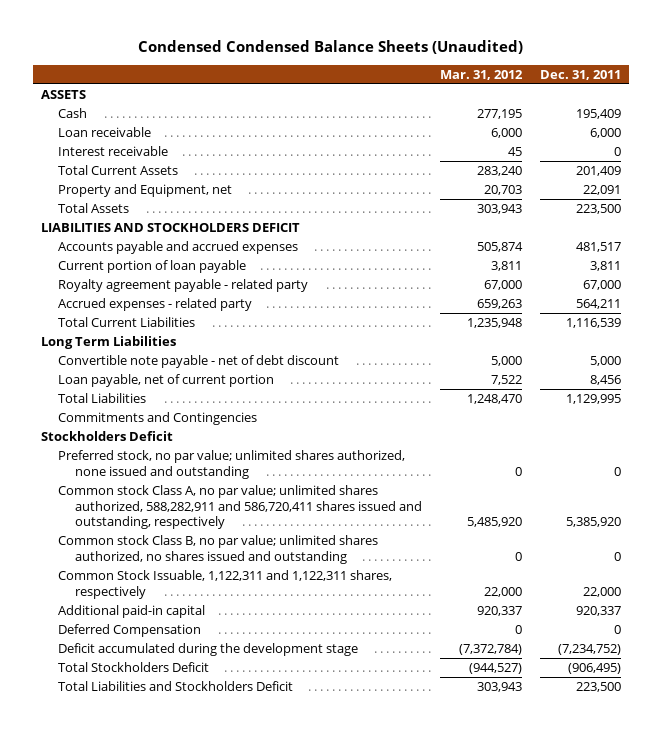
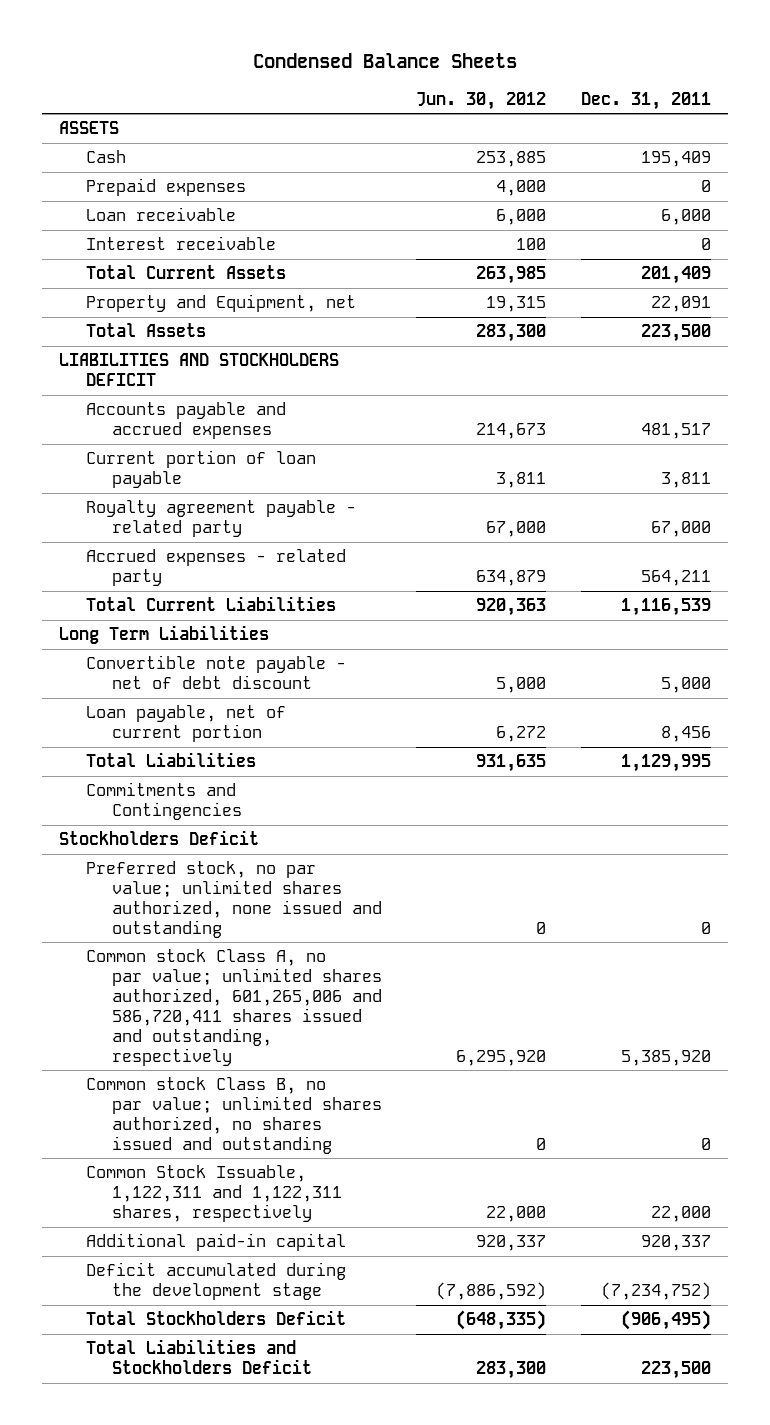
[137,40,523,55] Condensed Condensed Balance Sheets (Unaudited) -> [252,52,517,68] Condensed Balance Sheets
[439,69,523,80] Mar. 31, 2012 -> none
none -> [416,91,547,110] Jun. 30, 2012
none -> [85,178,246,197] Prepaid expenses
[58,485,423,530] Common stock Class A, no par value; unlimited shares authorized, 588,282,911 and 586,720,411 shares issued and outstanding, respectively -> [85,949,383,1066] Common stock Class A, no par value; unlimited shares authorized, 601,265,006 and 586,720,411 shares issued and outstanding, respectively
[58,624,202,638] Deferred Compensation -> none

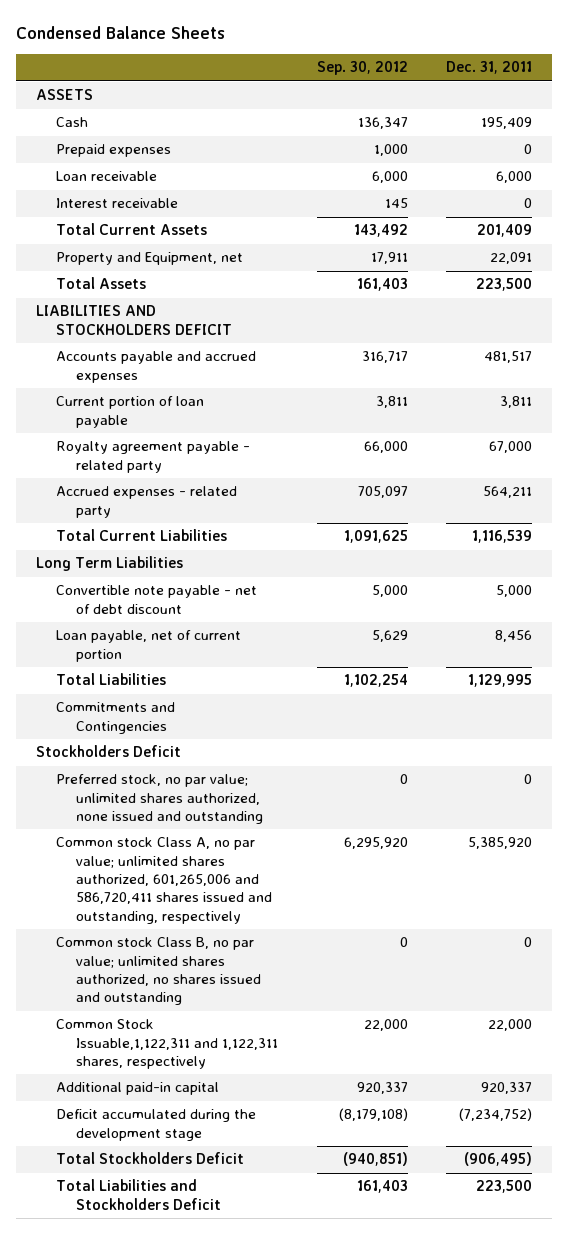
[416,91,547,110] Jun. 30, 2012 -> none
none -> [316,61,408,76] Sep. 30, 2012
[85,1165,343,1223] Common Stock Issuable, 1,122,311 and 1,122,311 shares, respectively -> [55,1019,278,1070] Common Stock Issuable,1,122,311 and 1,122,311 shares, respectively

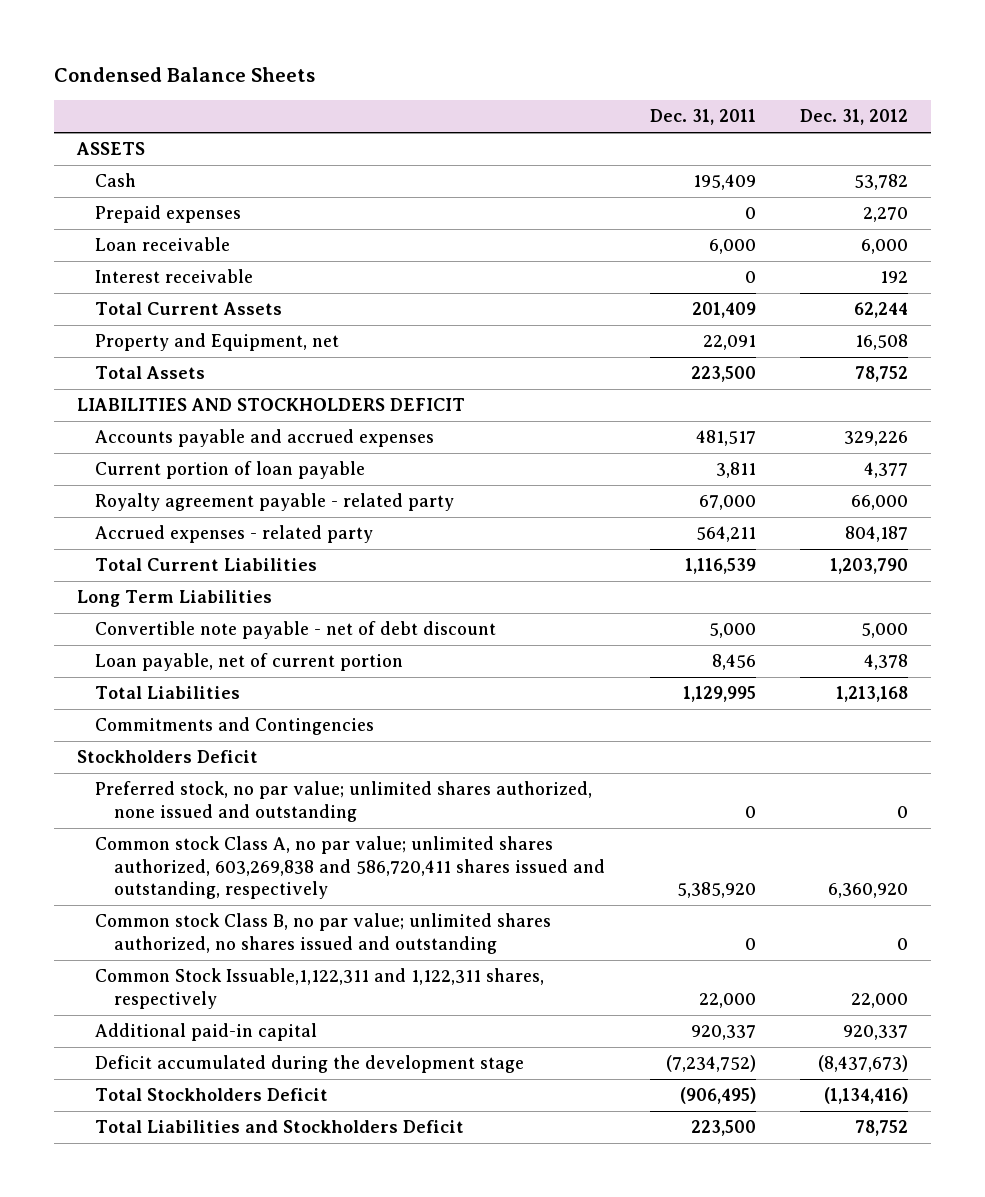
[316,61,408,76] Sep. 30, 2012 -> none
none -> [800,109,909,126] Dec. 31, 2012
[55,837,272,924] Common stock Class A, no par value; unlimited shares authorized, 601,265,006 and 586,720,411 shares issued and outstanding, respectively -> [95,836,606,900] Common stock Class A, no par value; unlimited shares authorized, 603,269,838 and 586,720,411 shares issued and outstanding, respectively

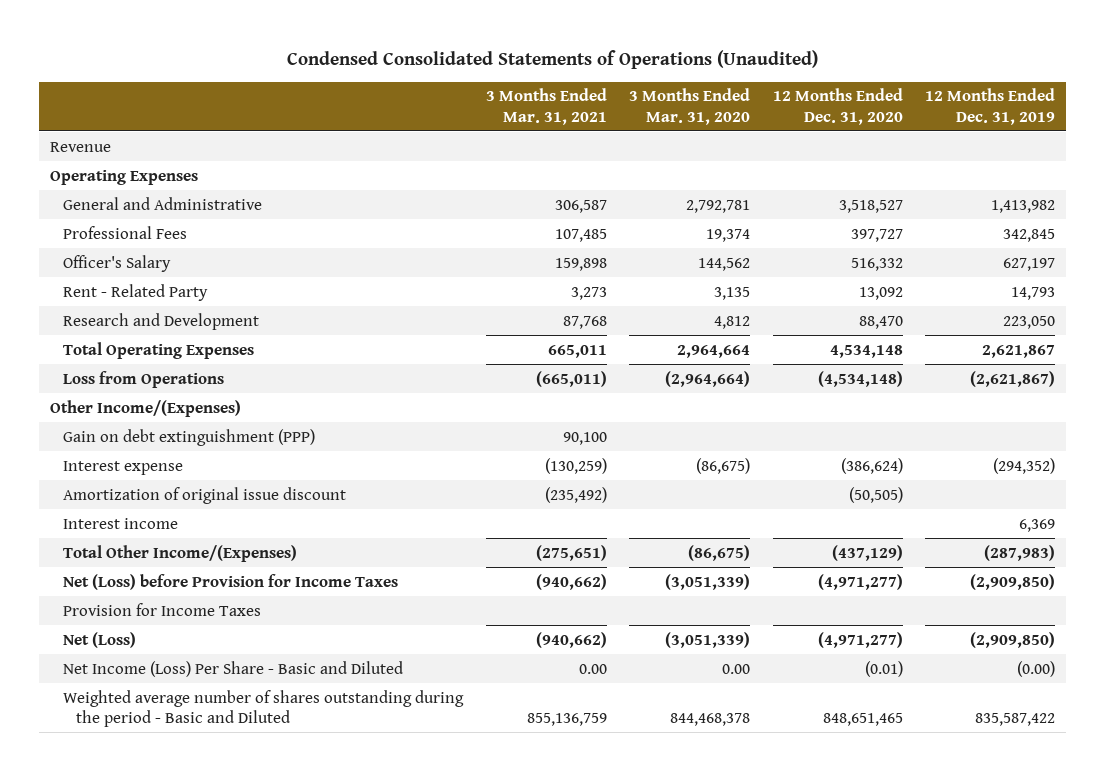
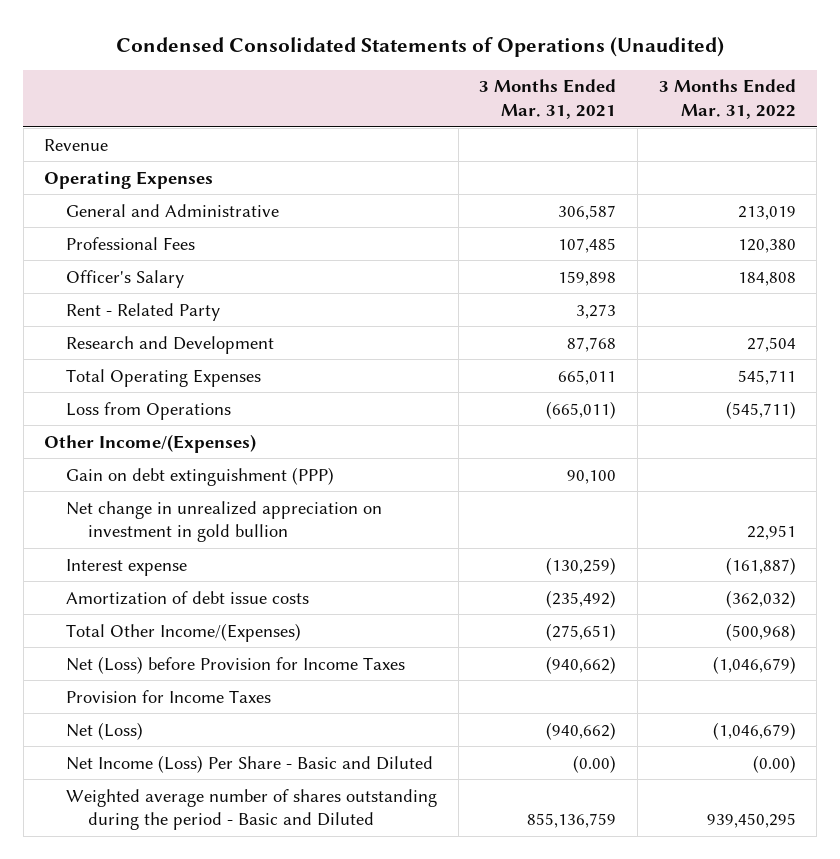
[629,88,751,125] 3 Months Ended Mar. 31, 2020 -> none
[772,88,903,125] 12 Months Ended Dec. 31, 2020 -> none
[925,88,1056,125] 12 Months Ended Dec. 31, 2019 -> none
none -> [658,79,796,120] 3 Months Ended Mar. 31, 2022
none -> [66,500,383,543] Net change in unrealized appreciation on investment in gold bullion
[62,517,178,529] Interest income -> none
[62,486,346,504] Amortization of original issue discount -> [66,590,310,605] Amortization of debt issue costs
[578,663,607,674] 0.00 -> [573,754,617,773] (0.00)

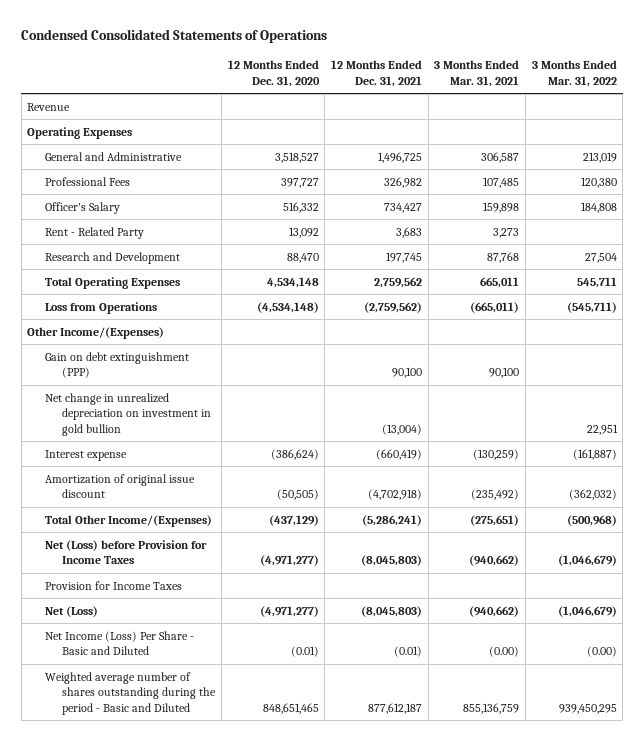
[115,36,724,57] Condensed Consolidated Statements of Operations (Unaudited) -> [21,29,328,44] Condensed Consolidated Statements of Operations
none -> [227,60,320,87] 12 Months Ended Dec. 31, 2020
none -> [330,60,422,87] 12 Months Ended Dec. 31, 2021
[66,500,383,543] Net change in unrealized appreciation on investment in gold bullion -> [44,392,212,436] Net change in unrealized depreciation on investment in gold bullion
[66,590,310,605] Amortization of debt issue costs -> [44,473,195,499] Amortization of original issue discount

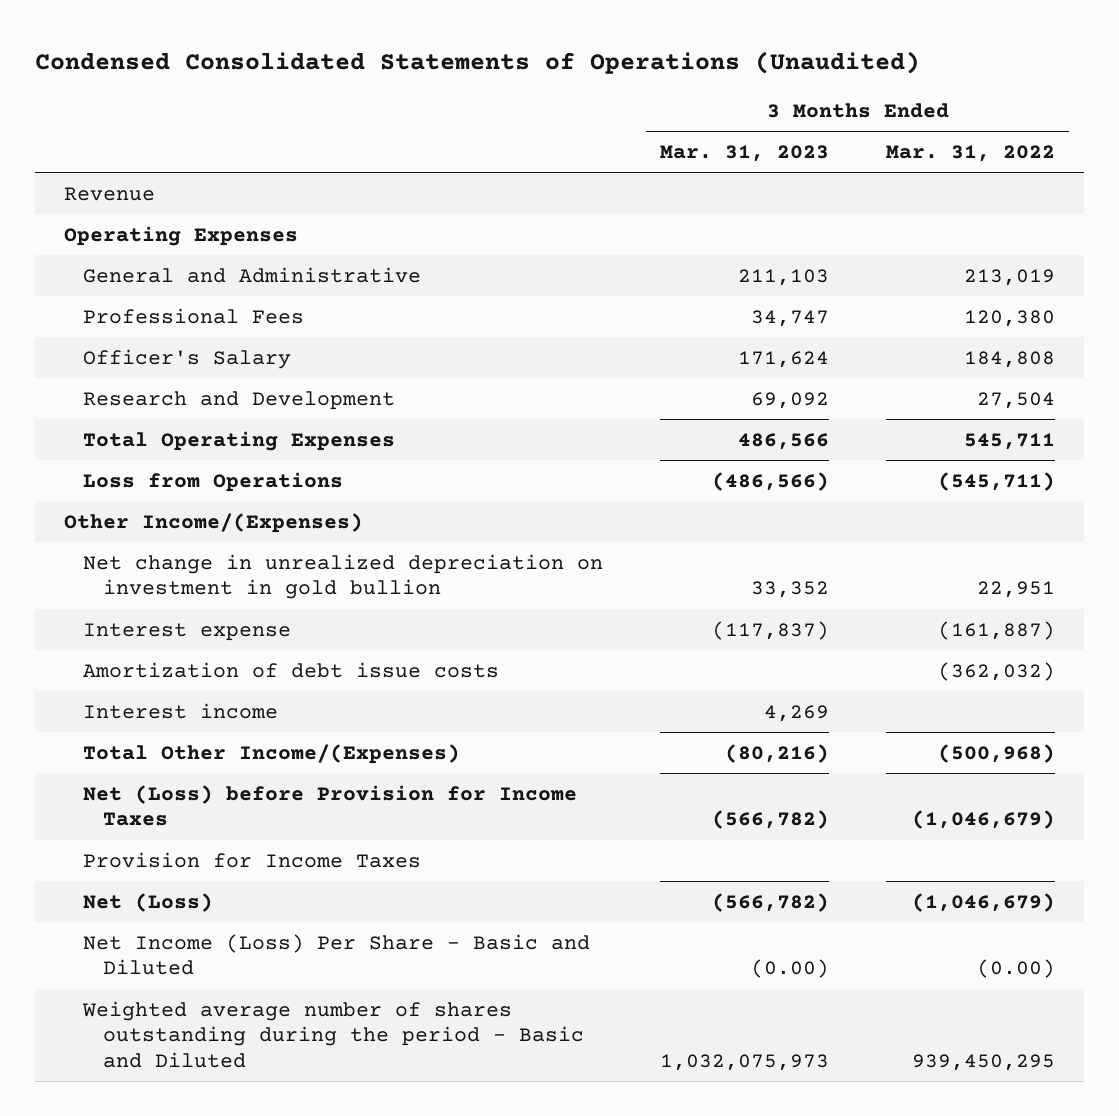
[21,29,328,44] Condensed Consolidated Statements of Operations -> [35,51,921,75] Condensed Consolidated Statements of Operations (Unaudited)
[227,60,320,87] 12 Months Ended Dec. 31, 2020 -> none
[330,60,422,87] 12 Months Ended Dec. 31, 2021 -> none
[434,60,520,87] 3 Months Ended Mar. 31, 2021 -> none
none -> [660,145,830,163] Mar. 31, 2023
[44,226,144,239] Rent - Related Party -> none
[44,351,189,379] Gain on debt extinguishment (PPP) -> none
[44,473,195,499] Amortization of original issue discount -> [83,661,500,678] Amortization of debt issue costs
none -> [83,702,279,719] Interest income

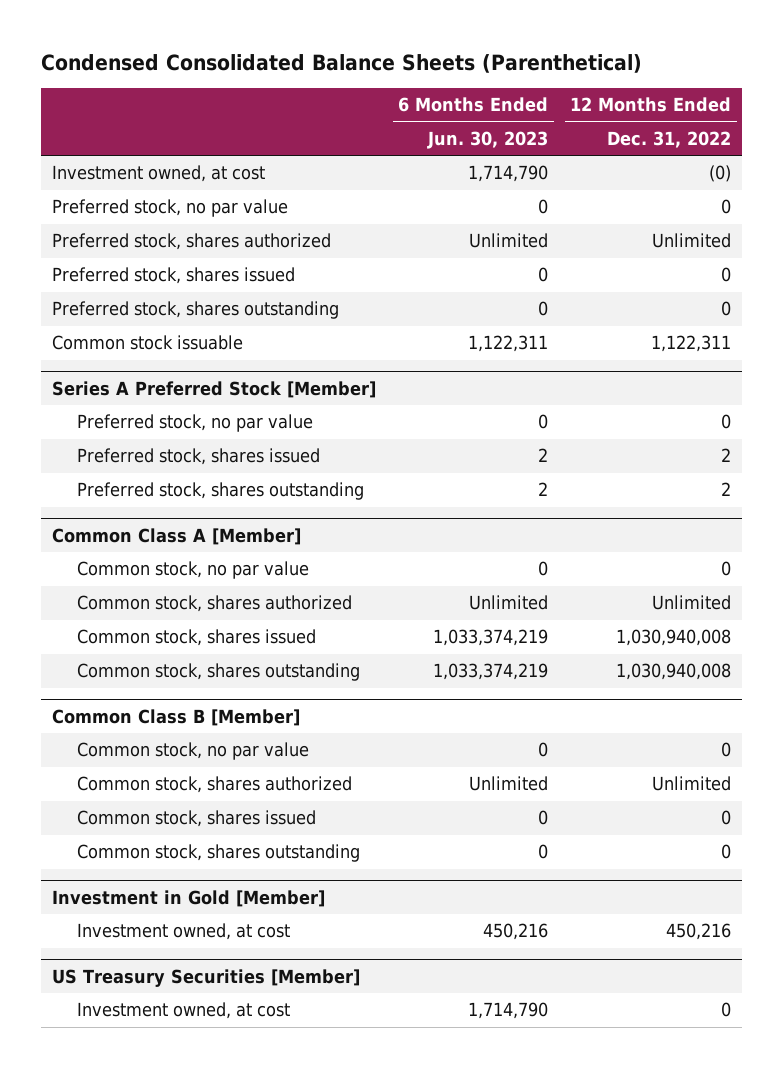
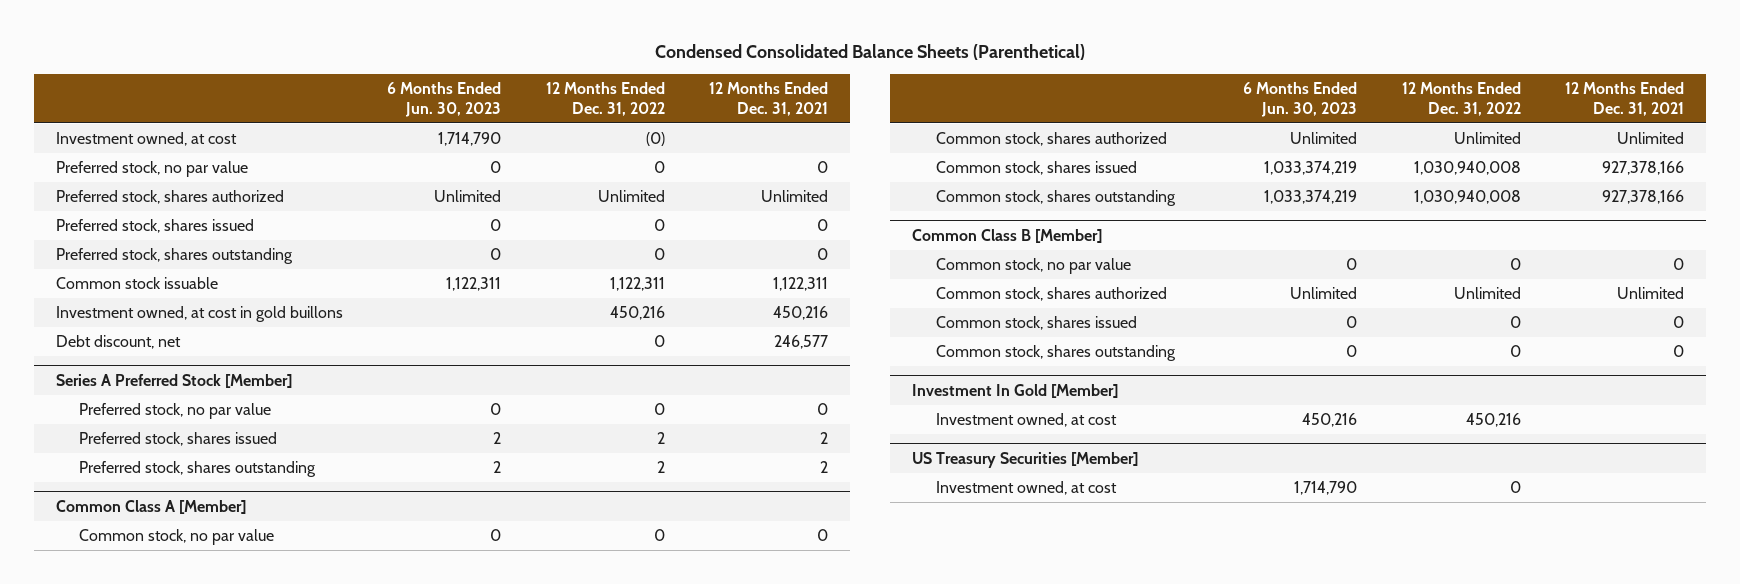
none -> [708,82,828,116] 12 Months Ended Dec. 31, 2021
none -> [55,306,343,323] Investment owned, at cost in gold buillons
none -> [55,335,181,350] Debt discount, net
[52,889,326,907] Investment in Gold [Member] -> [912,383,1119,398] Investment In Gold [Member]

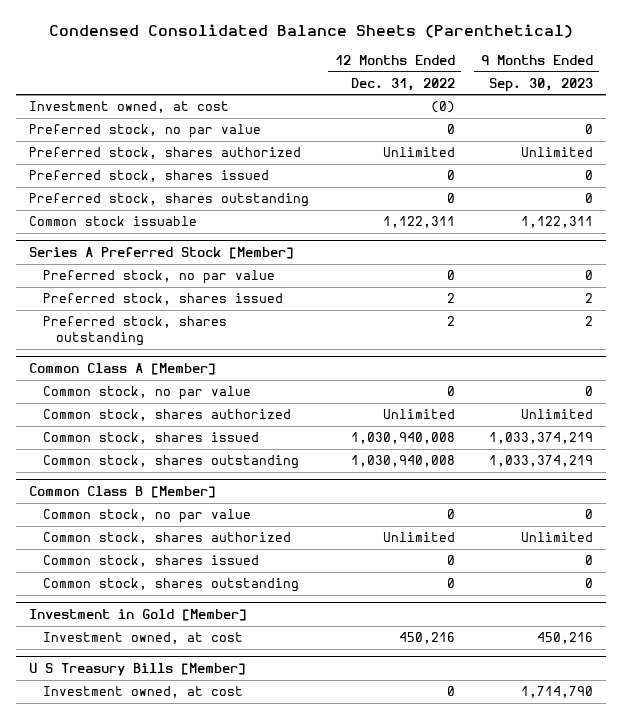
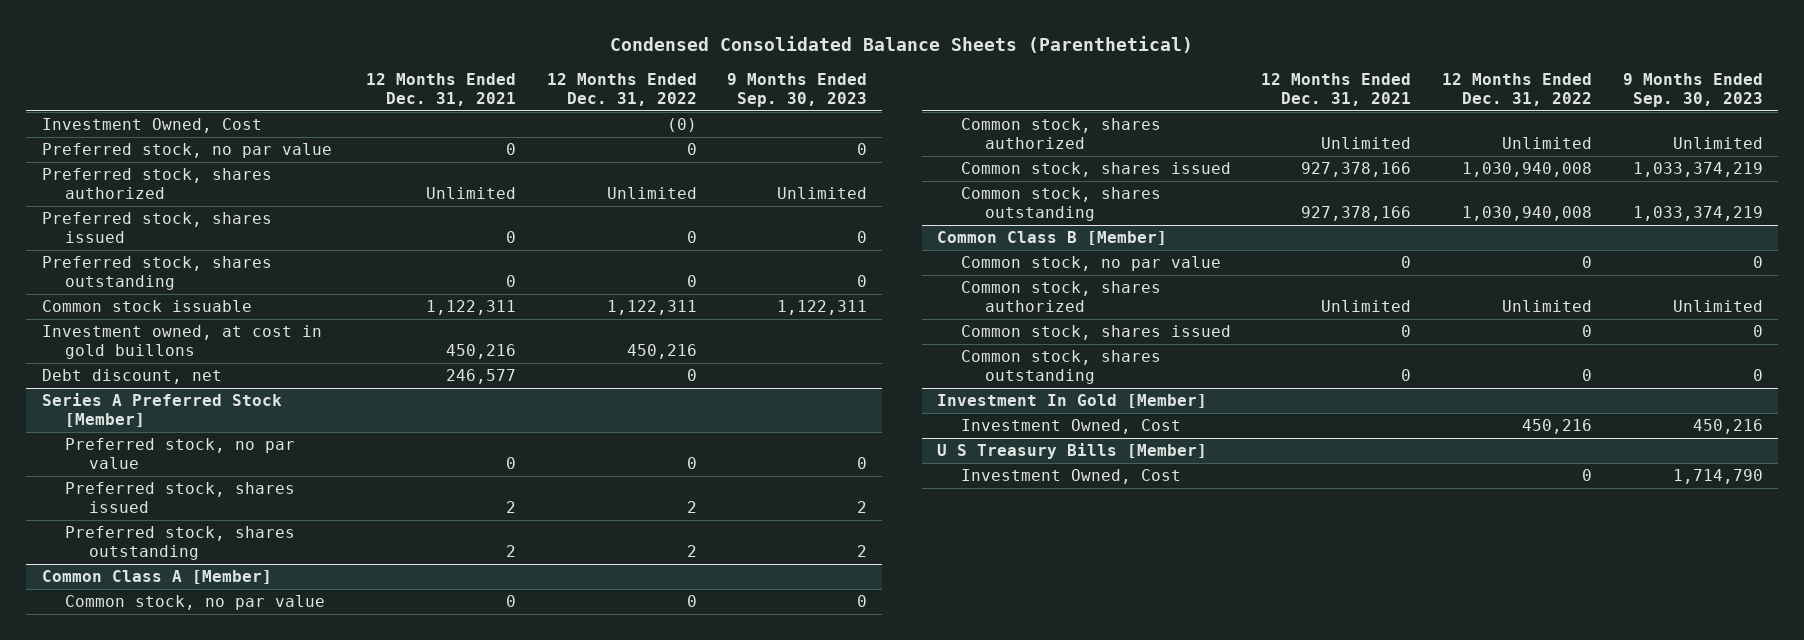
none -> [366,73,517,107] 12 Months Ended Dec. 31, 2021
[28,101,229,114] Investment owned, at cost -> [41,118,262,134] Investment Owned, Cost
none -> [41,325,322,360] Investment owned, at cost in gold buillons
none -> [41,369,222,385] Debt discount, net
[28,609,247,622] Investment in Gold [Member] -> [937,394,1208,409] Investment In Gold [Member]
[42,632,243,645] Investment owned, at cost -> [960,419,1181,435] Investment Owned, Cost
[42,686,243,699] Investment owned, at cost -> [960,469,1181,485] Investment Owned, Cost

